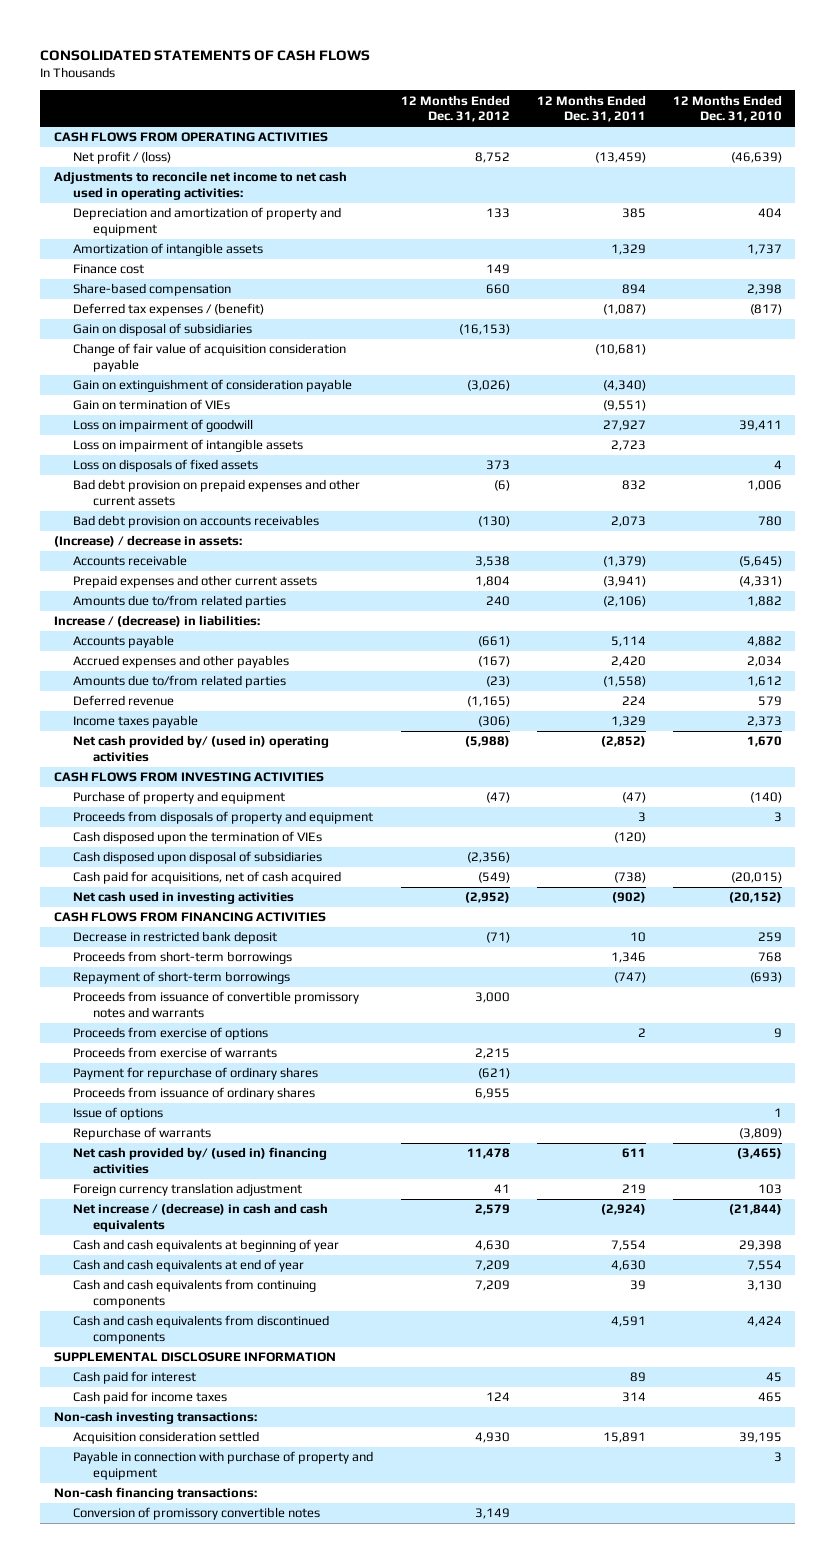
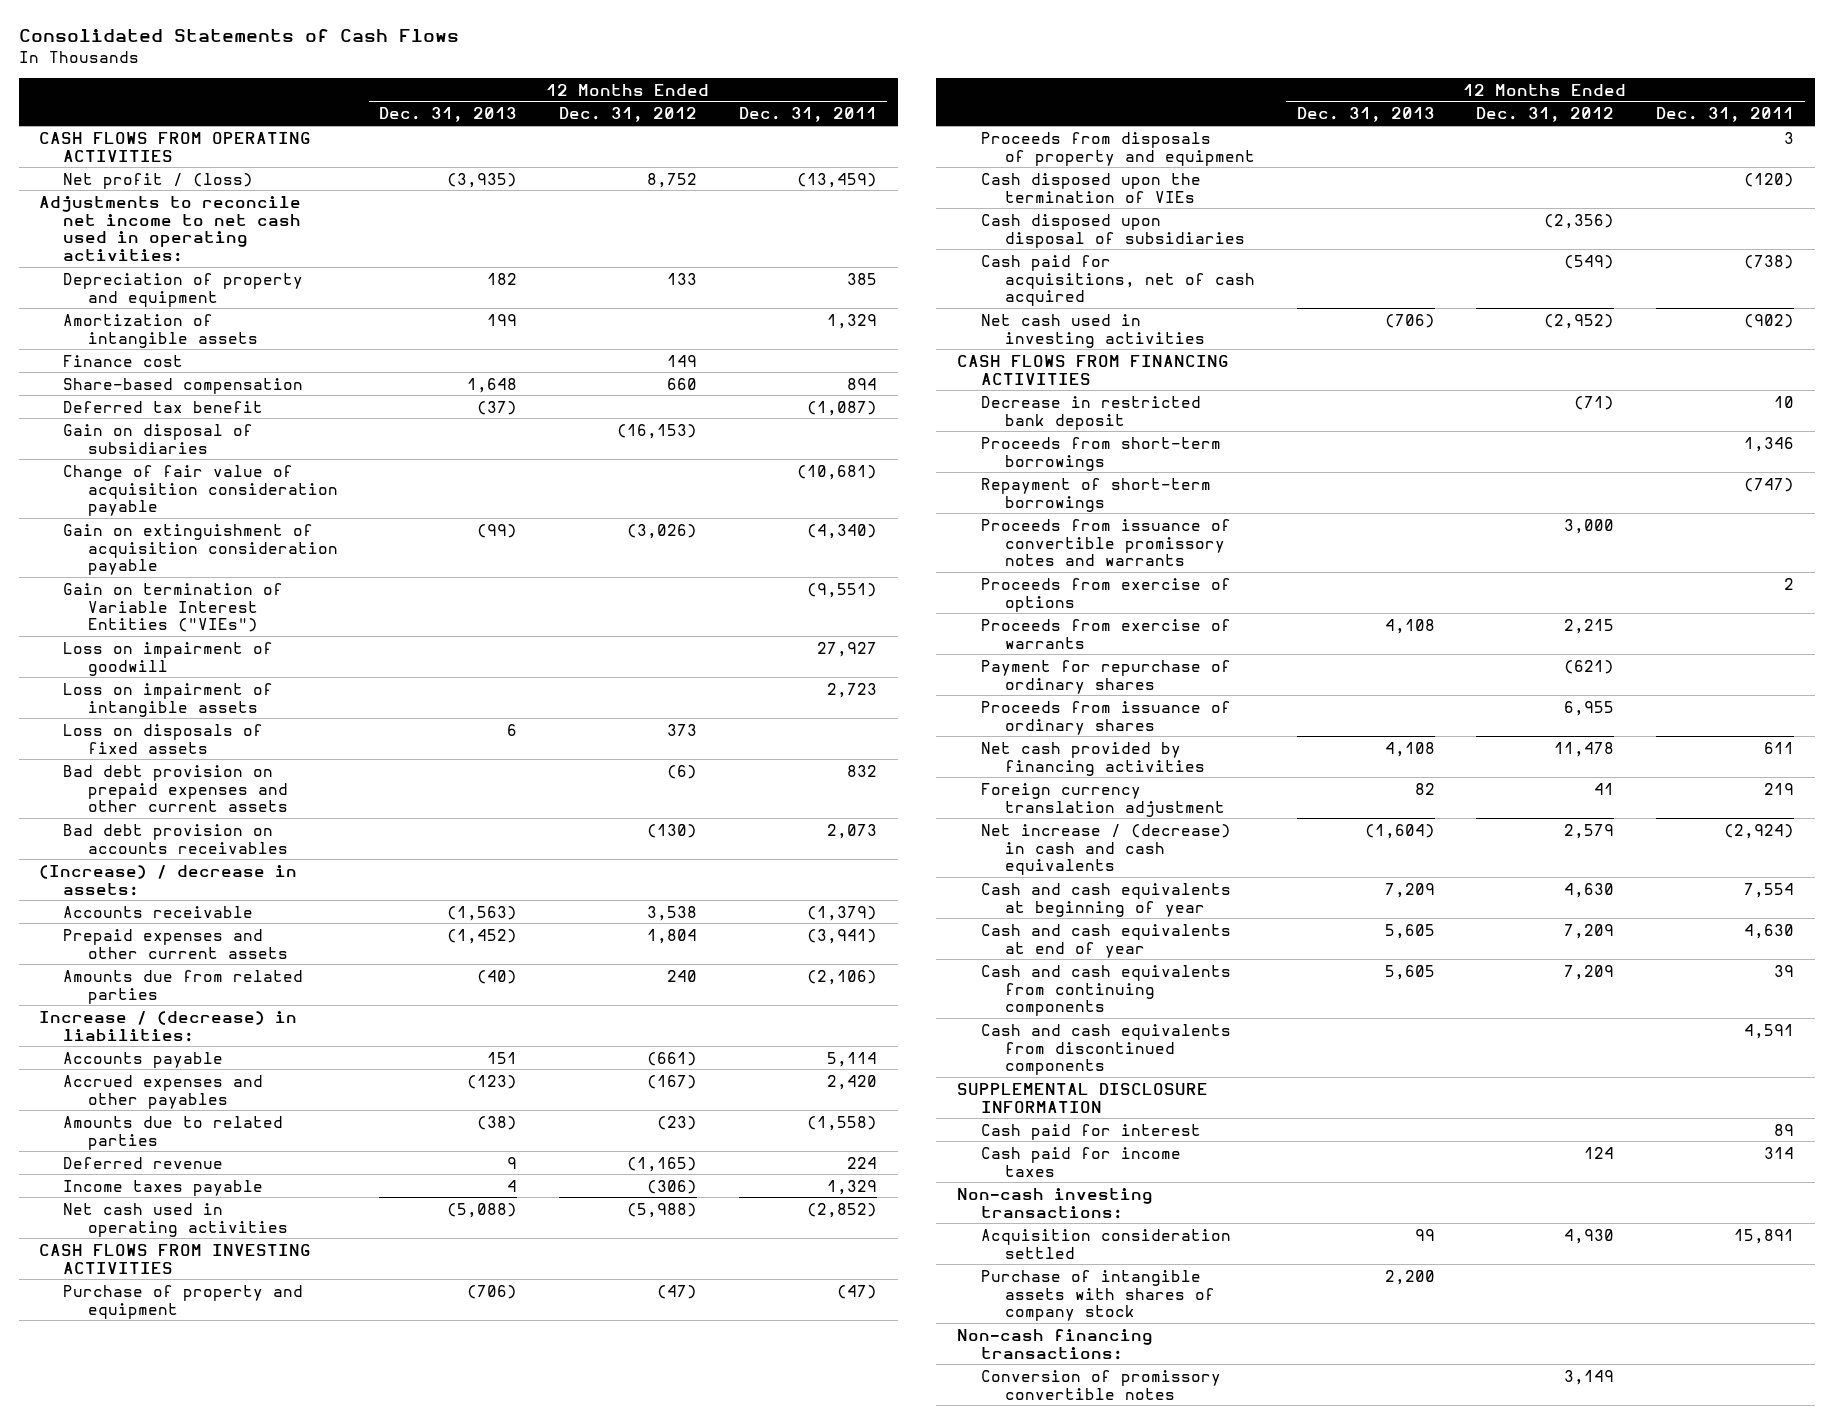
[40,50,371,62] CONSOLIDATED STATEMENTS OF CASH FLOWS -> [18,29,459,43] Consolidated Statements of Cash Flows
[672,94,782,123] 12 Months Ended Dec. 31, 2010 -> none
none -> [379,107,518,123] Dec. 31, 2013
[73,207,342,237] Depreciation and amortization of property and equipment -> [63,272,304,307] Depreciation of property and equipment
[73,303,265,317] Deferred tax expenses / (benefit) -> [63,400,264,413] Deferred tax benefit
[73,379,353,393] Gain on extinguishment of consideration payable -> [63,523,338,576] Gain on extinguishment of acquisition consideration payable
[73,399,231,411] Gain on termination of VIEs -> [63,582,284,633] Gain on termination of Variable Interest Entities ("VIEs")
[73,595,287,609] Amounts due to/from related parties -> [63,969,304,1004] Amounts due from related parties
[73,675,287,689] Amounts due to/from related parties -> [63,1115,284,1150] Amounts due to related parties
[73,735,330,763] Net cash provided by/ (used in) operating activities -> [63,1202,288,1237] Net cash used in operating activities
[73,1107,164,1121] Issue of options -> none
[73,1127,212,1141] Repurchase of warrants -> none
[73,1147,328,1175] Net cash provided by/ (used in) financing activities -> [980,741,1205,776] Net cash provided by financing activities
[73,1451,374,1481] Payable in connection with purchase of property and equipment -> none
none -> [980,1269,1215,1322] Purchase of intangible assets with shares of company stock

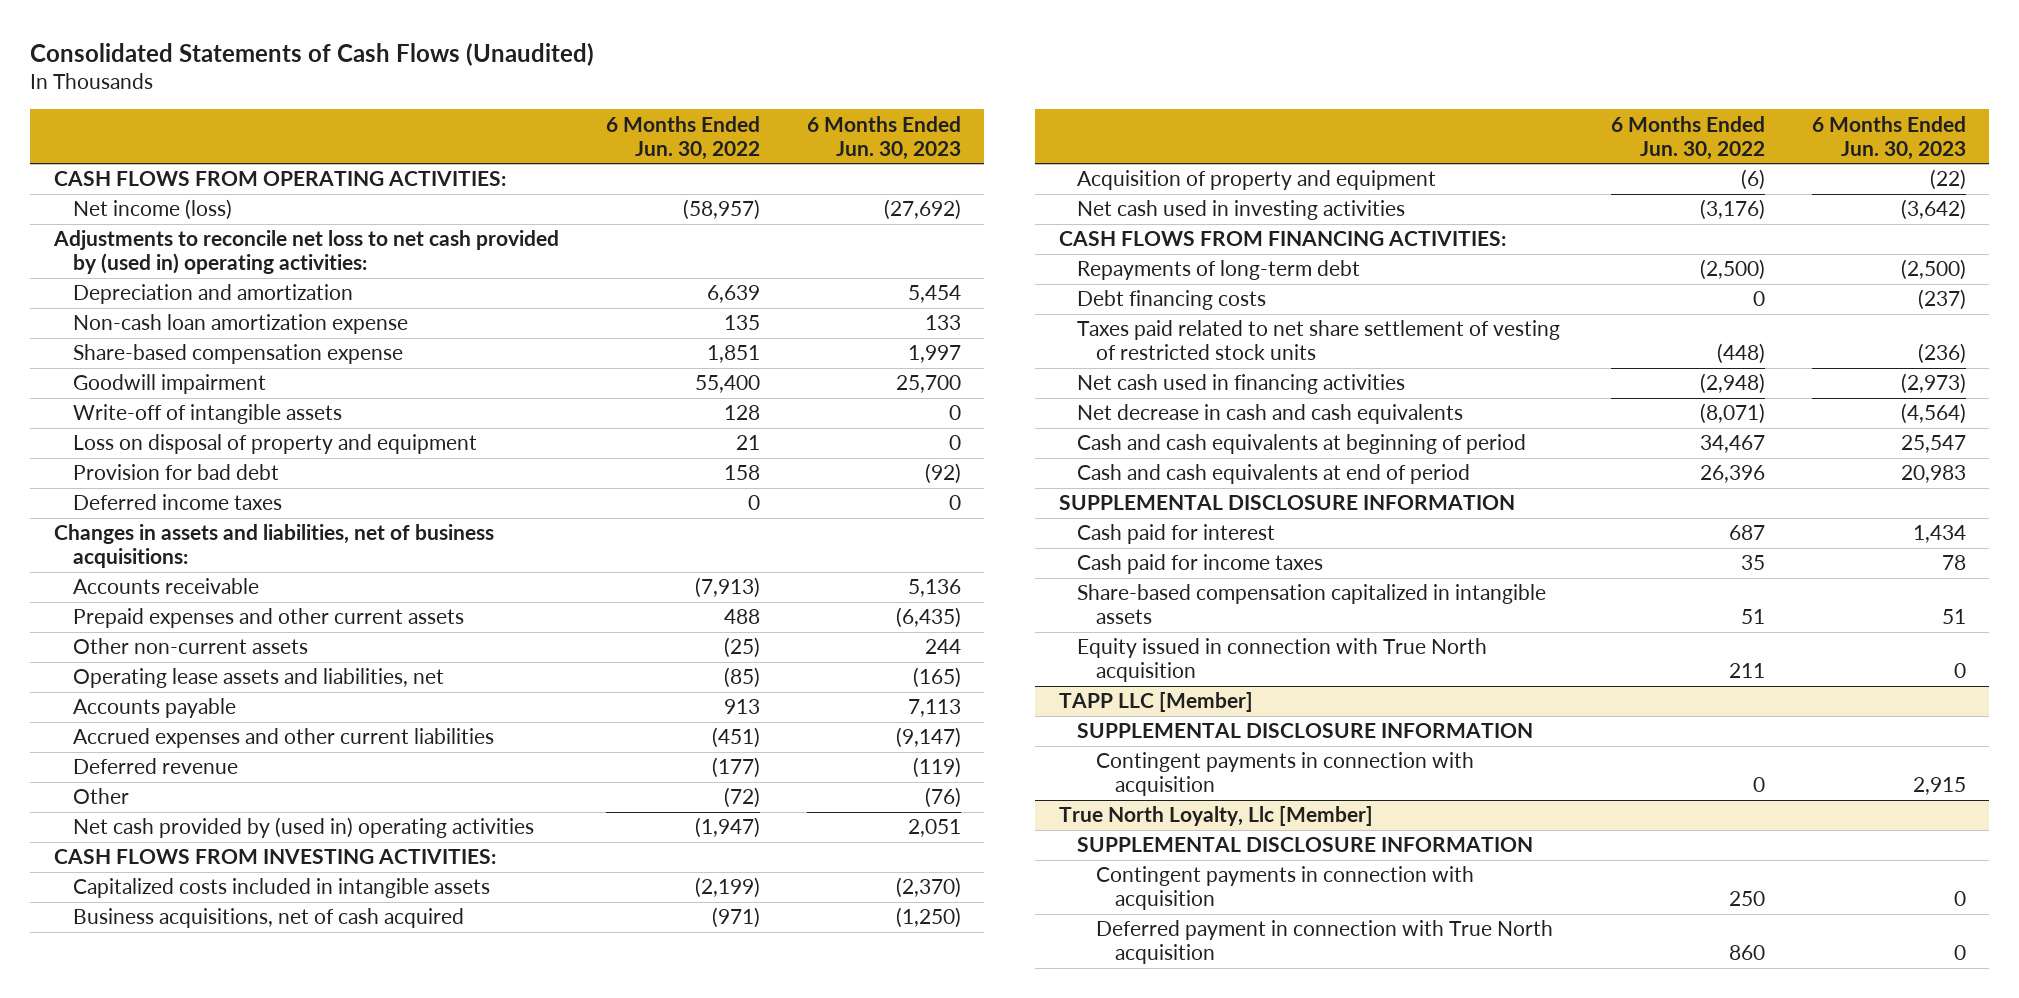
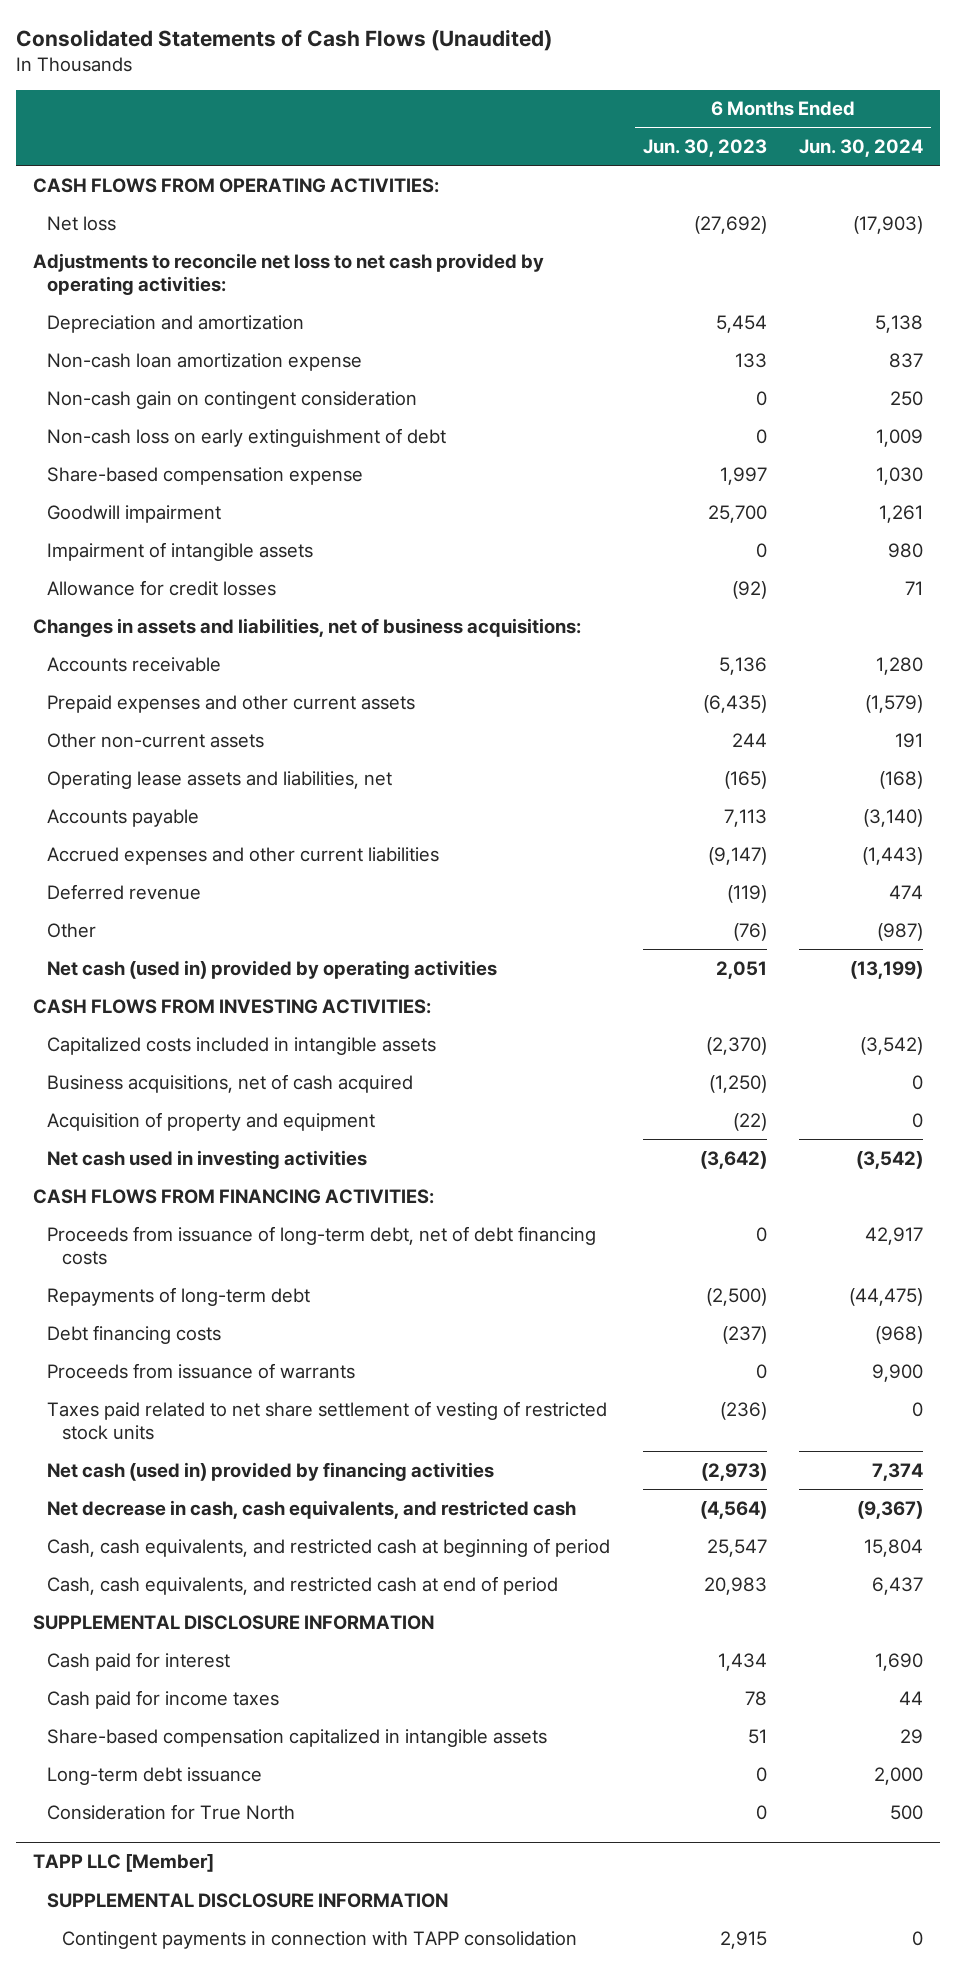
[605,115,760,160] 6 Months Ended Jun. 30, 2022 -> none
none -> [799,139,924,158] Jun. 30, 2024
[72,199,232,221] Net income (loss) -> [47,215,117,231] Net loss
[52,230,559,275] Adjustments to reconcile net loss to net cash provided by (used in) operating activities: -> [32,252,544,295] Adjustments to reconcile net loss to net cash provided by operating activities:
none -> [47,390,418,409] Non-cash gain on contingent consideration
none -> [47,427,447,447] Non-cash loss on early extinguishment of debt
[72,434,477,455] Loss on disposal of property and equipment -> none
[72,494,282,511] Deferred income taxes -> none
[72,404,342,425] Write-off of intangible assets -> [47,541,314,561] Impairment of intangible assets
[72,464,279,481] Provision for bad debt -> [47,579,277,596] Allowance for credit losses
[72,817,534,839] Net cash provided by (used in) operating activities -> [47,959,498,979] Net cash (used in) provided by operating activities
none -> [47,1225,597,1265] Proceeds from issuance of long-term debt, net of debt financing costs
none -> [47,1362,356,1379] Proceeds from issuance of warrants
[1077,374,1406,395] Net cash used in financing activities -> [47,1461,495,1481] Net cash (used in) provided by financing activities
[1077,404,1464,425] Net decrease in cash and cash equivalents -> [47,1499,577,1519] Net decrease in cash, cash equivalents, and restricted cash
[1077,434,1527,455] Cash and cash equivalents at beginning of period -> [47,1537,611,1557] Cash, cash equivalents, and restricted cash at beginning of period
[1077,464,1471,485] Cash and cash equivalents at end of period -> [47,1575,559,1595] Cash, cash equivalents, and restricted cash at end of period
[1077,638,1488,683] Equity issued in connection with True North acquisition -> none
none -> [47,1766,263,1785] Long-term debt issuance
none -> [47,1803,296,1820] Consideration for True North
[1058,806,1373,827] True North Loyalty, Llc [Member] -> none
[1077,837,1534,853] SUPPLEMENTAL DISCLOSURE INFORMATION -> none
[1096,866,1475,911] Contingent payments in connection with acquisition -> none
[1096,920,1554,965] Deferred payment in connection with True North acquisition -> none
[1096,752,1475,797] Contingent payments in connection with acquisition -> [62,1930,578,1949] Contingent payments in connection with TAPP consolidation

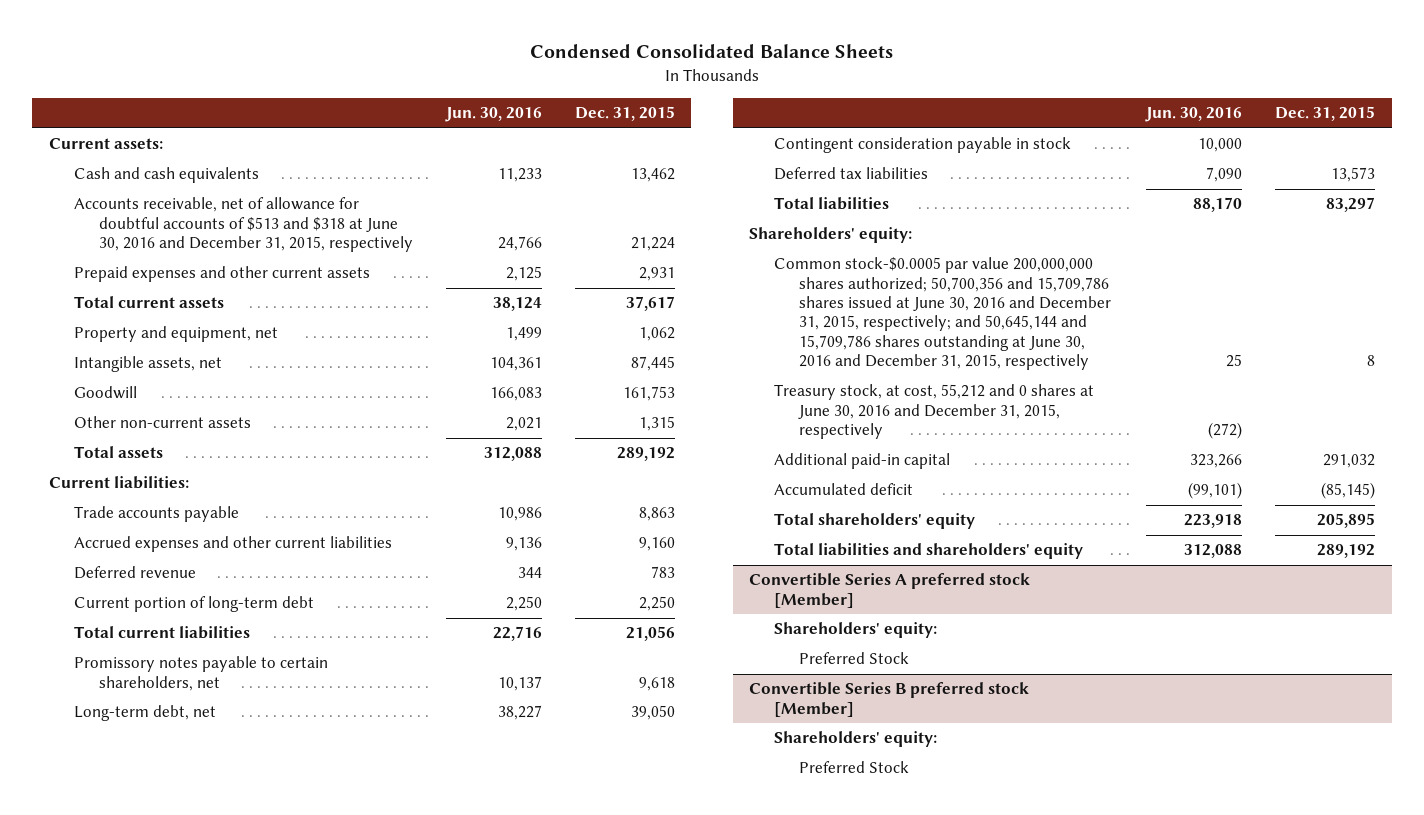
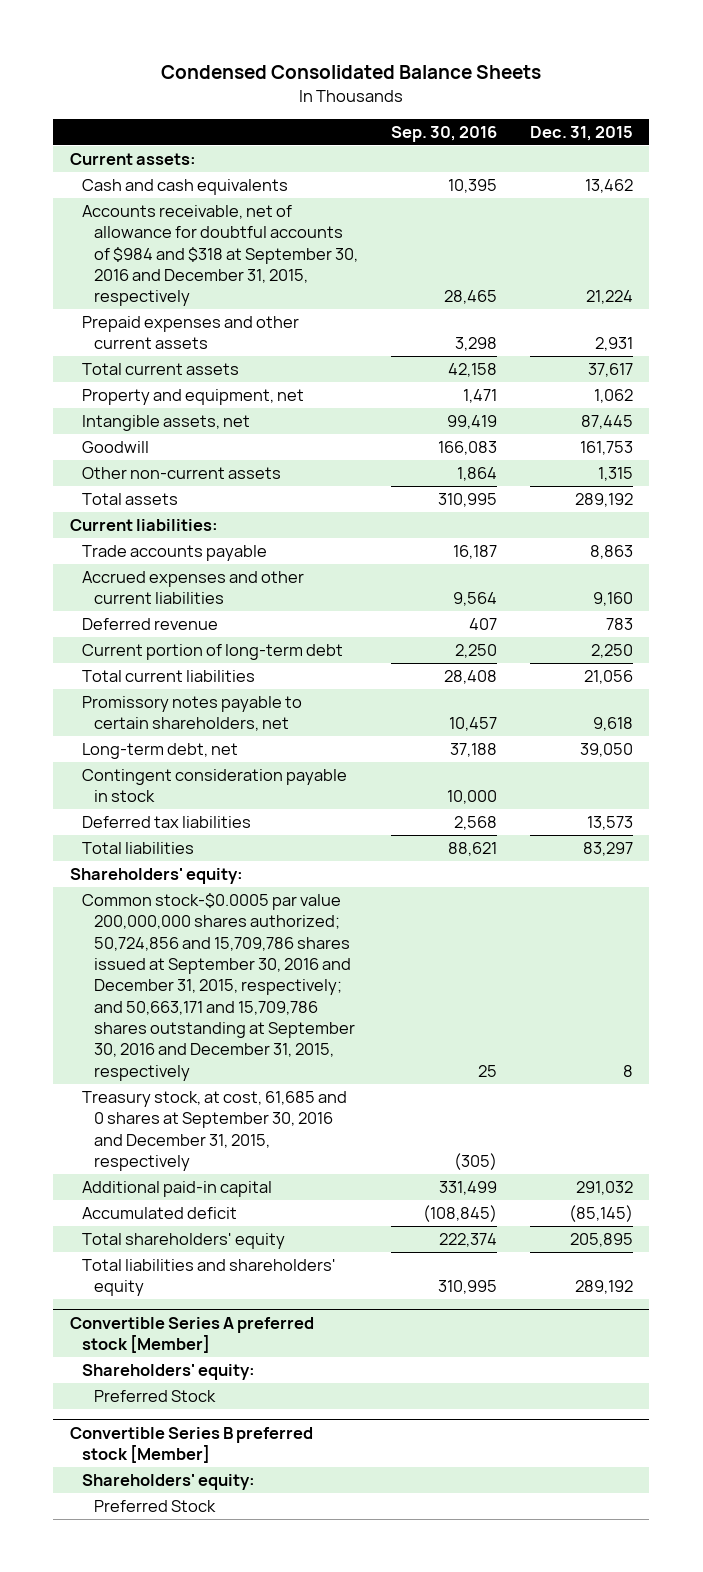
[444,107,542,123] Jun. 30, 2016 -> none
none -> [391,125,498,142] Sep. 30, 2016
[73,197,413,253] Accounts receivable, net of allowance for doubtful accounts of $513 and $318 at June 30, 2016 and December 31, 2015, respectively -> [82,205,359,307] Accounts receivable, net of allowance for doubtful accounts of $984 and $318 at September 30, 2016 and December 31, 2015, respectively
[774,257,1112,371] Common stock-$0.0005 par value 200,000,000 shares authorized; 50,700,356 and 15,709,786 shares issued at June 30, 2016 and December 31, 2015, respectively; and 50,645,144 and 15,709,786 shares outstanding at June 30, 2016 and December 31, 2015, respectively -> [82,893,356,1081] Common stock-$0.0005 par value 200,000,000 shares authorized; 50,724,856 and 15,709,786 shares issued at September 30, 2016 and December 31, 2015, respectively; and 50,663,171 and 15,709,786 shares outstanding at September 30, 2016 and December 31, 2015, respectively
[774,384,1095,440] Treasury stock, at cost, 55,212 and 0 shares at June 30, 2016 and December 31, 2015, respectively -> [82,1091,348,1172] Treasury stock, at cost, 61,685 and 0 shares at September 30, 2016 and December 31, 2015, respectively

